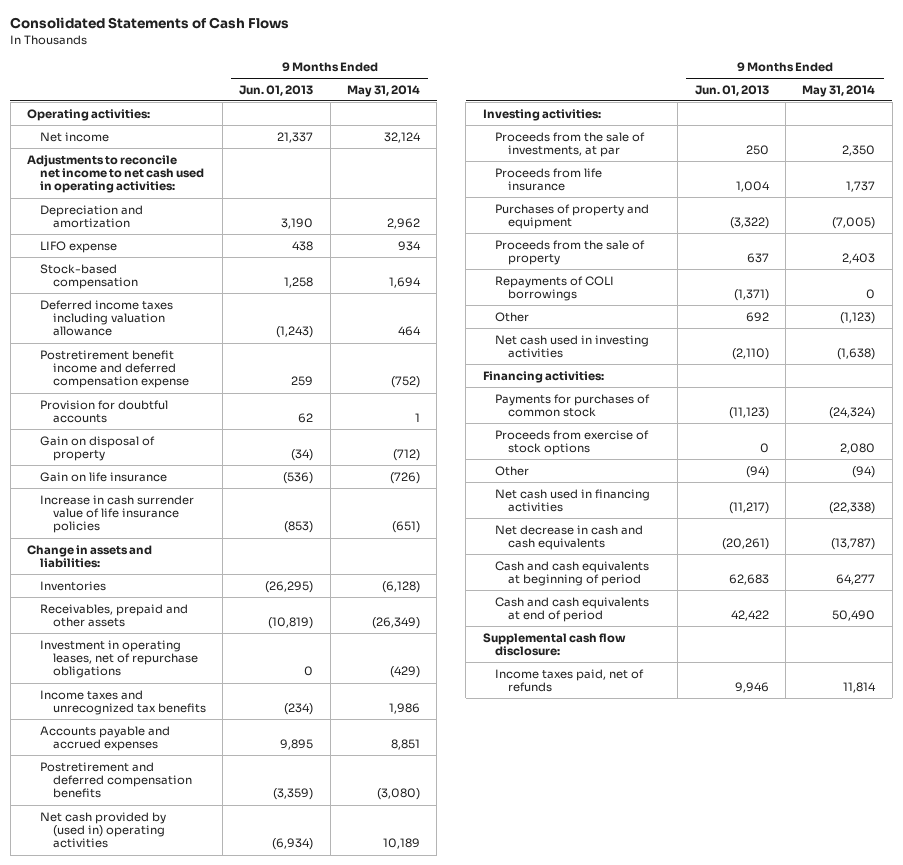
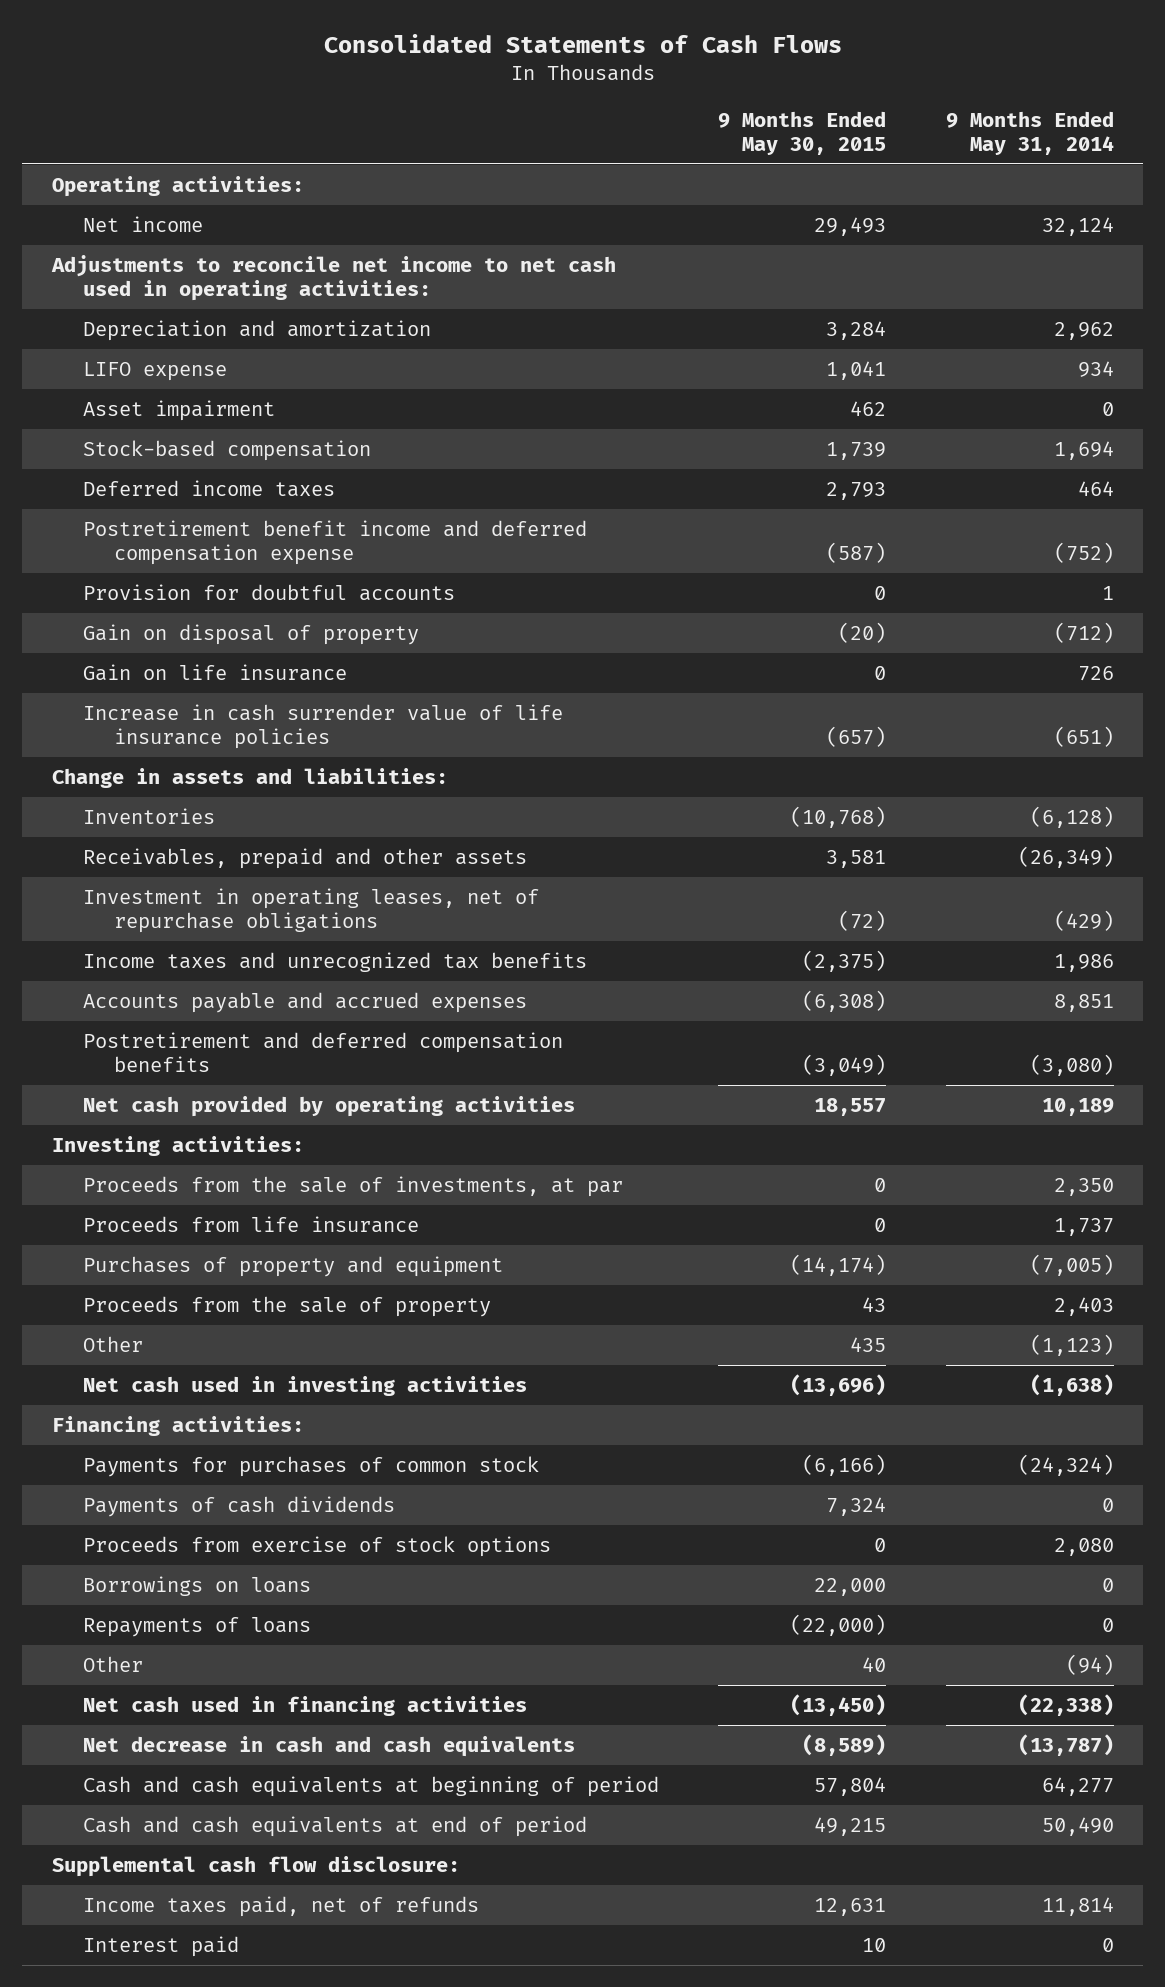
[239,84,314,96] Jun. 01, 2013 -> none
none -> [718,110,887,155] 9 Months Ended May 30, 2015
none -> [82,399,275,421] Asset impairment
[39,299,173,337] Deferred income taxes including valuation allowance -> [82,479,335,497] Deferred income taxes
[390,471,421,484] (726) -> [1077,665,1114,681] 726
[39,811,166,849] Net cash provided by (used in) operating activities -> [82,1095,575,1117] Net cash provided by operating activities
[495,275,615,301] Repayments of COLI borrowings -> none
none -> [82,1495,395,1517] Payments of cash dividends
none -> [82,1575,311,1596] Borrowings on loans
none -> [82,1616,311,1637] Repayments of loans
none -> [82,1935,239,1957] Interest paid

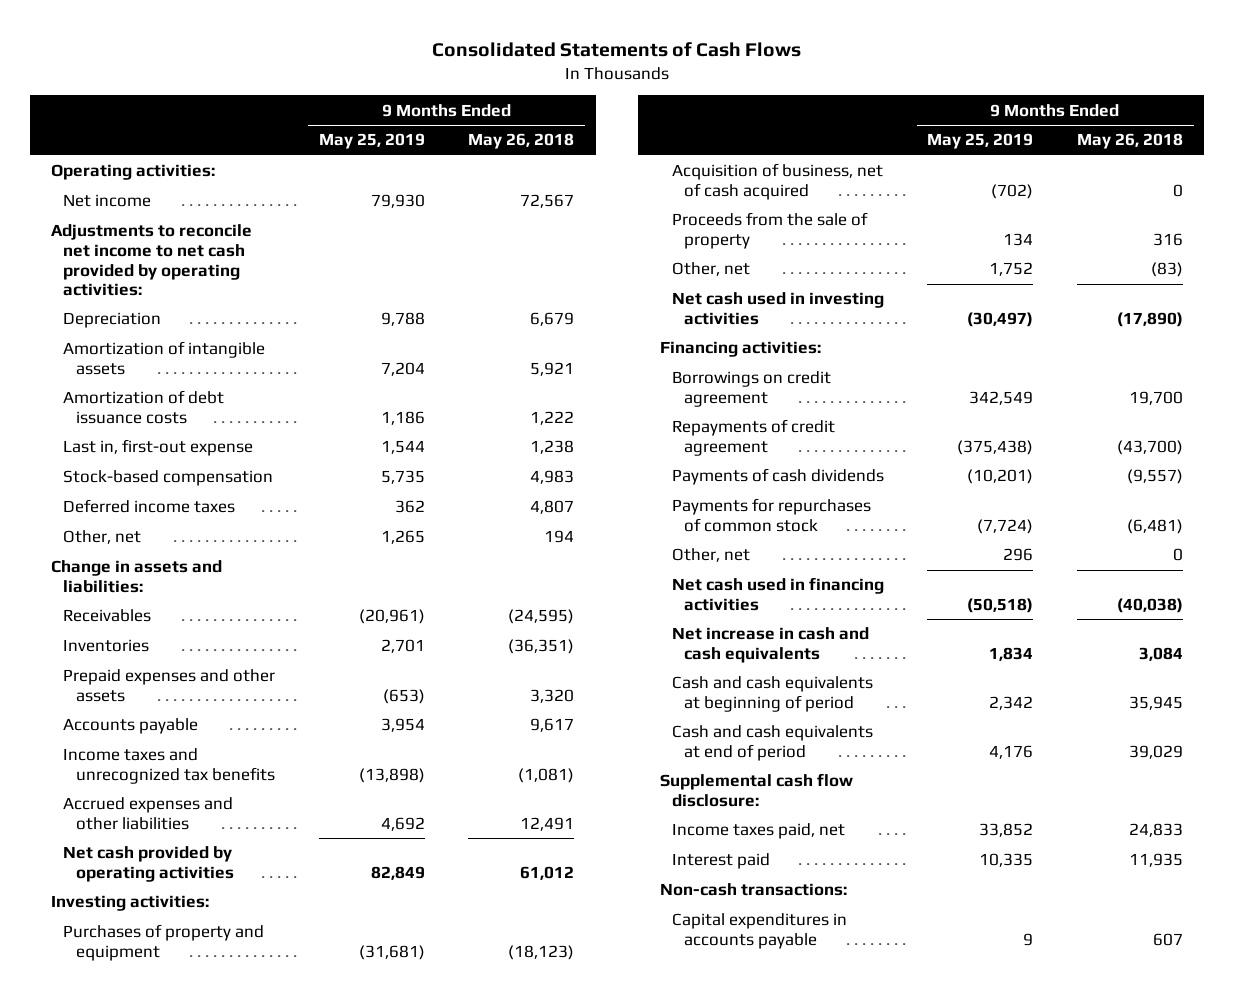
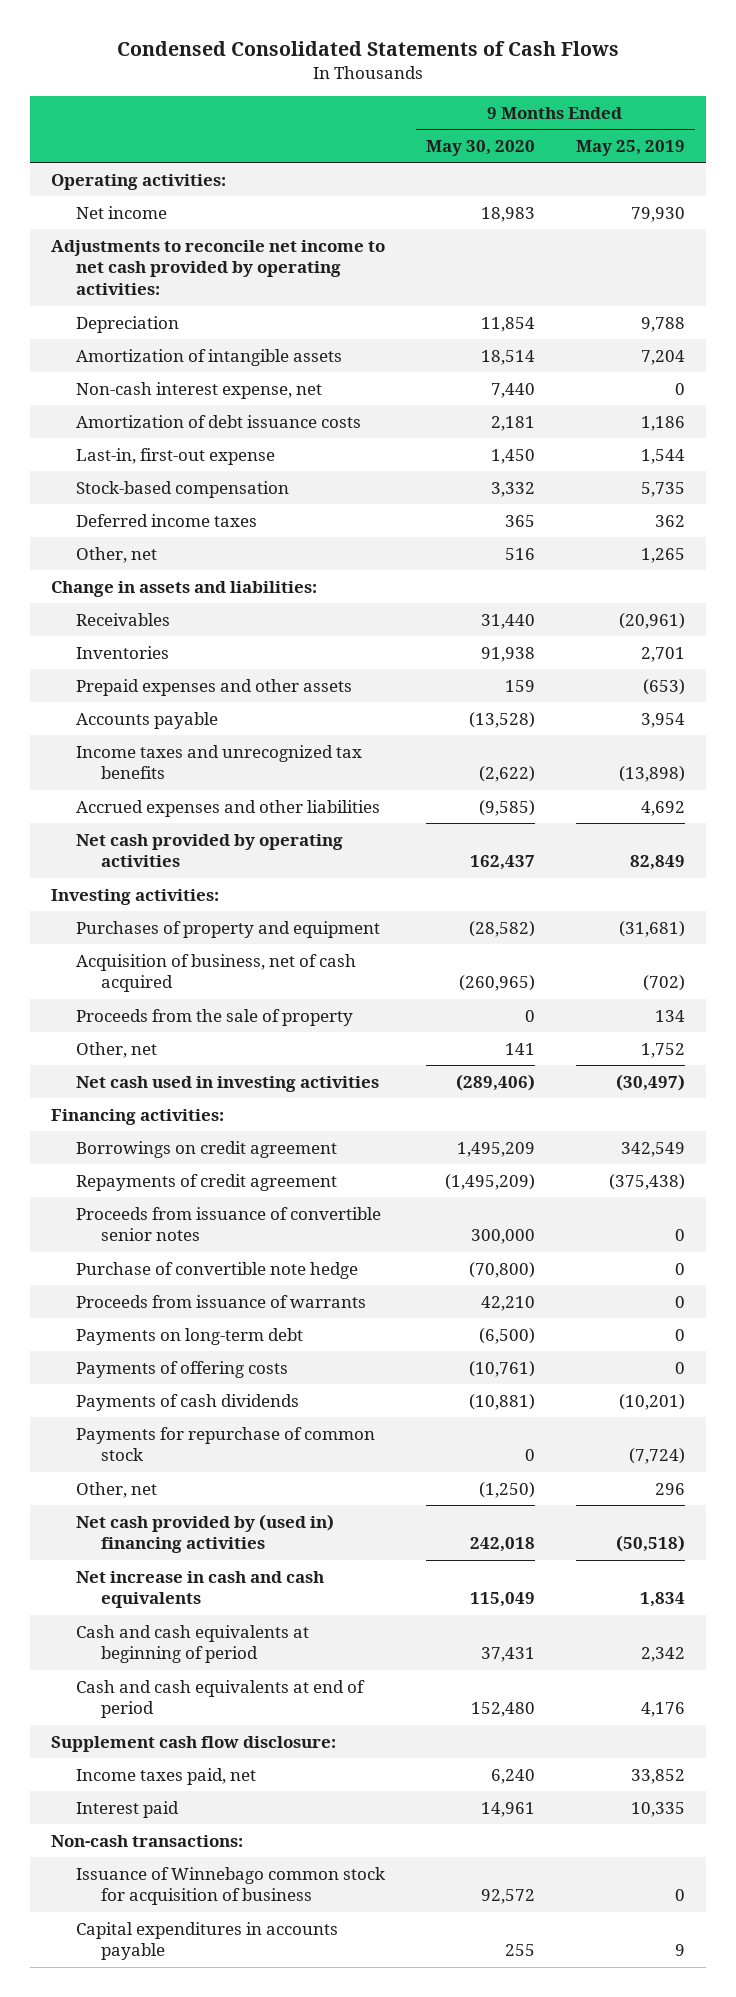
[432,41,802,57] Consolidated Statements of Cash Flows -> [116,41,619,57] Condensed Consolidated Statements of Cash Flows
[468,133,575,150] May 26, 2018 -> none
none -> [425,139,535,156] May 30, 2020
none -> [75,381,322,399] Non-cash interest expense, net
[63,439,254,457] Last in, first-out expense -> [75,447,275,465] Last-in, first-out expense
none -> [75,1206,381,1242] Proceeds from issuance of convertible senior notes
none -> [75,1261,358,1279] Purchase of convertible note hedge
none -> [75,1294,366,1308] Proceeds from issuance of warrants
none -> [75,1327,303,1345] Payments on long-term debt
none -> [75,1360,288,1378] Payments of offering costs
[671,498,871,532] Payments for repurchases of common stock -> [75,1426,375,1462] Payments for repurchase of common stock
[671,577,884,611] Net cash used in financing activities -> [75,1513,334,1554] Net cash provided by (used in) financing activities
[659,773,853,807] Supplemental cash flow disclosure: -> [50,1735,336,1752] Supplement cash flow disclosure:
none -> [75,1866,385,1906] Issuance of Winnebago common stock for acquisition of business

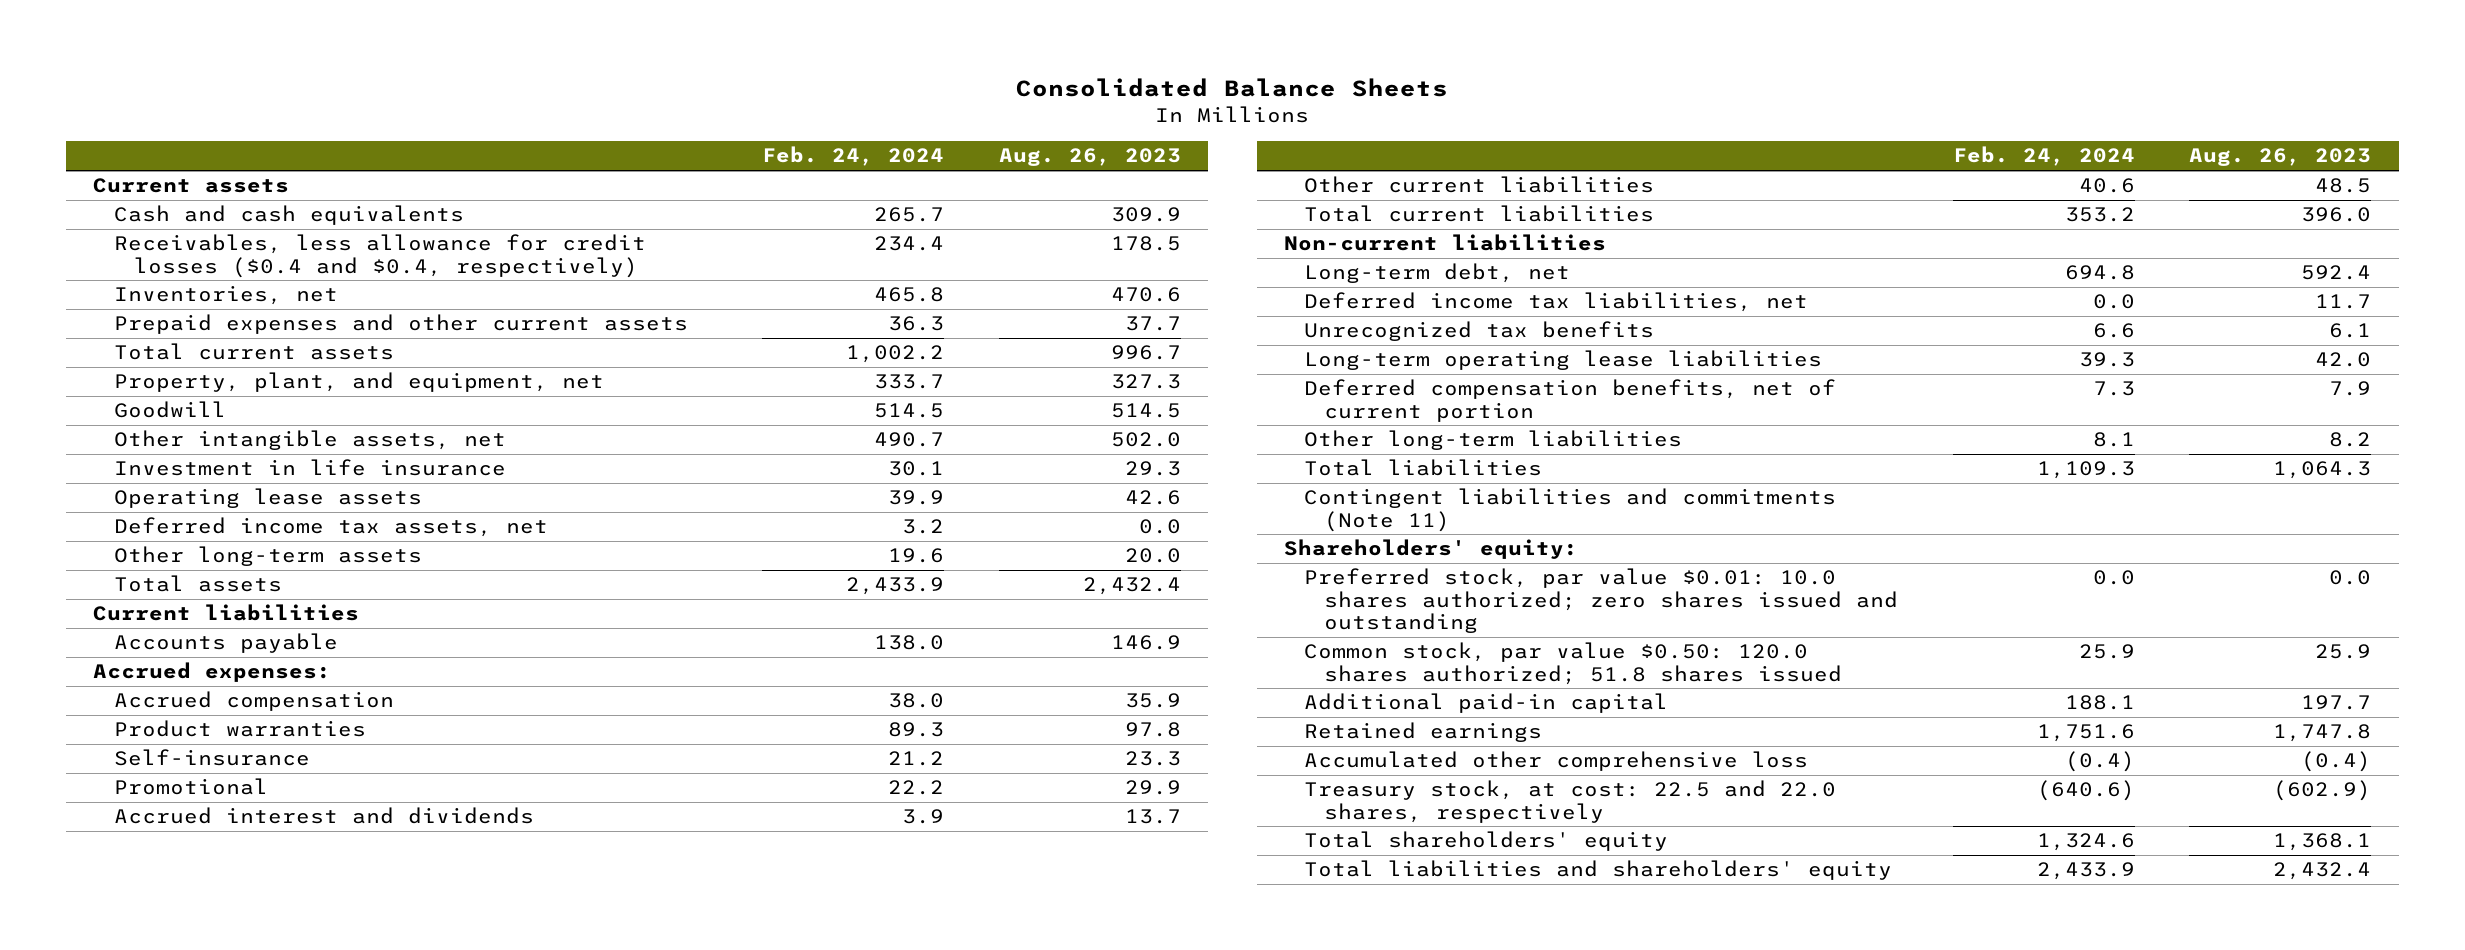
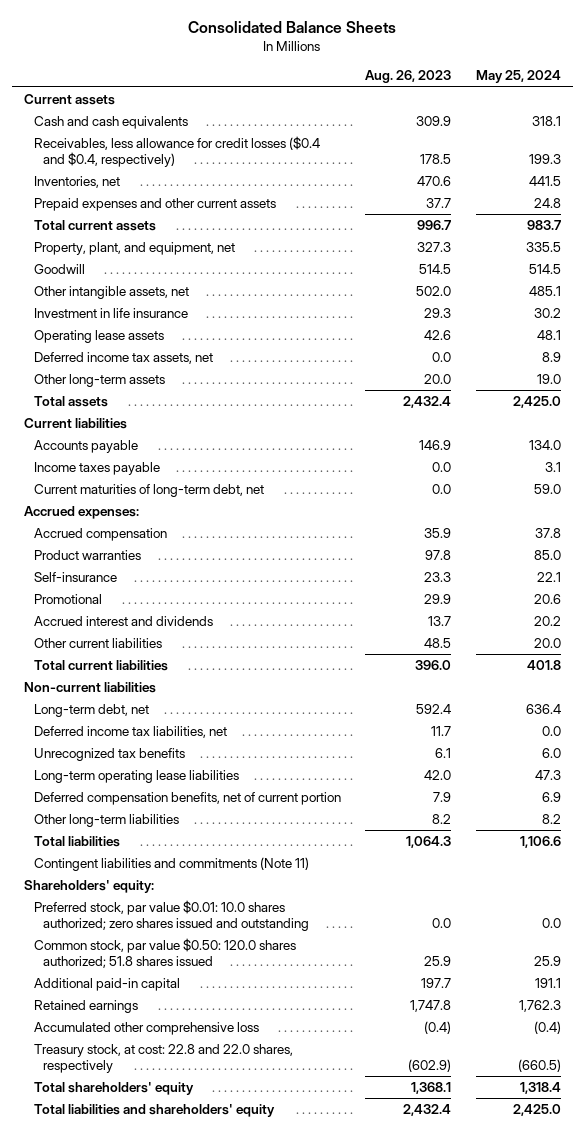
[762,146,945,167] Feb. 24, 2024 -> none
none -> [475,70,561,84] May 25, 2024
none -> [33,462,160,476] Income taxes payable
none -> [33,484,264,498] Current maturities of long-term debt, net
[1303,780,1836,823] Treasury stock, at cost: 22.5 and 22.0 shares, respectively -> [33,1044,293,1073] Treasury stock, at cost: 22.8 and 22.0 shares, respectively

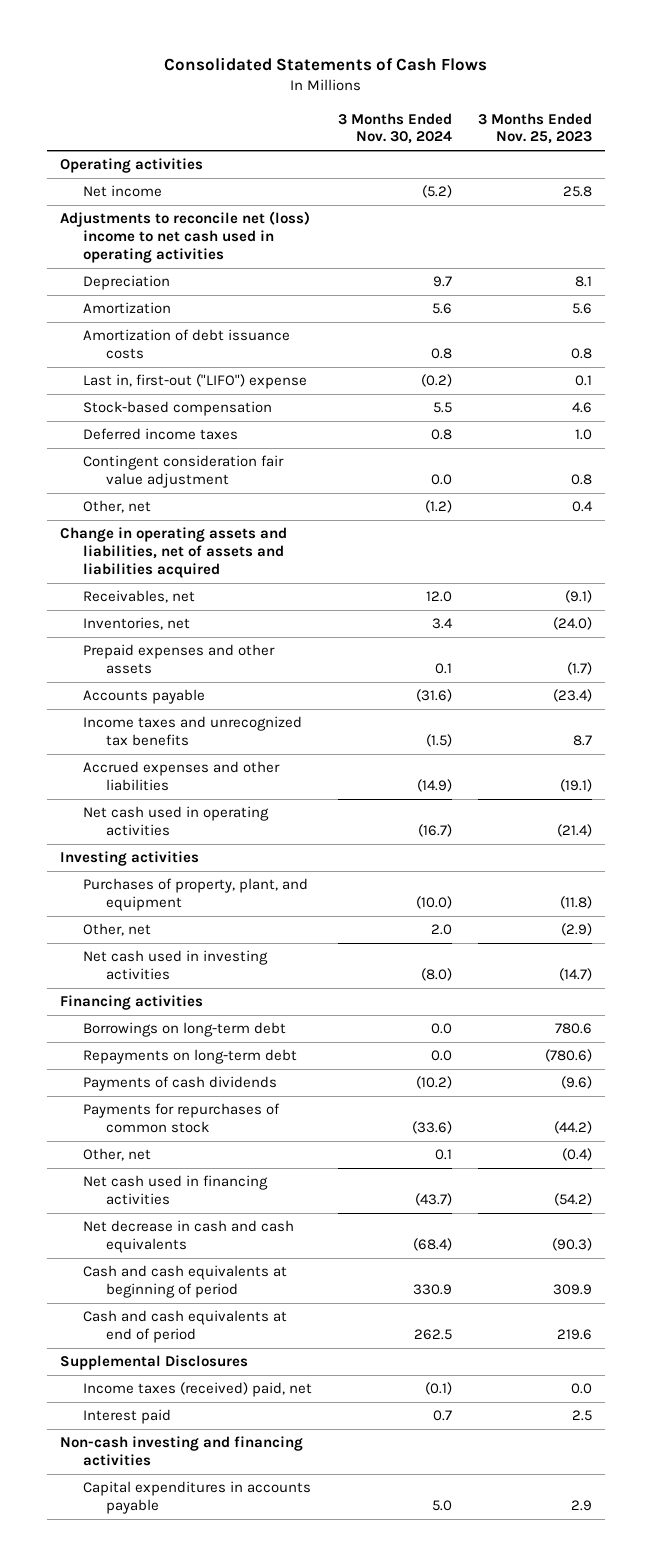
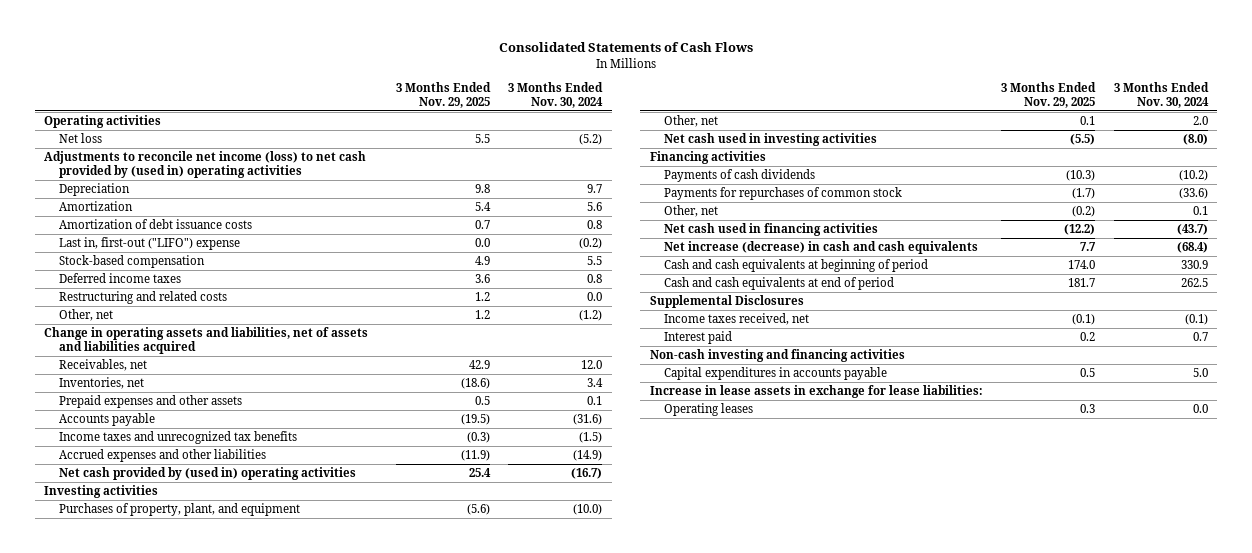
[478,112,593,145] 3 Months Ended Nov. 25, 2023 -> none
none -> [395,82,491,108] 3 Months Ended Nov. 29, 2025
[83,185,163,198] Net income -> [58,133,102,144] Net loss
[60,211,311,264] Adjustments to reconcile net (loss) income to net cash used in operating activities -> [43,151,366,178] Adjustments to reconcile net income (loss) to net cash provided by (used in) operating activities
[83,455,285,489] Contingent consideration fair value adjustment -> none
none -> [58,291,227,305] Restructuring and related costs
[83,806,270,837] Net cash used in operating activities -> [58,467,356,481] Net cash provided by (used in) operating activities
[83,1022,287,1038] Borrowings on long-term debt -> none
[83,1049,298,1065] Repayments on long-term debt -> none
[83,1220,295,1254] Net decrease in cash and cash equivalents -> [664,241,979,255] Net increase (decrease) in cash and cash equivalents
[83,1382,313,1398] Income taxes (received) paid, net -> [664,313,810,326] Income taxes received, net
none -> [649,385,983,399] Increase in lease assets in exchange for lease liabilities:
none -> [664,403,754,417] Operating leases

